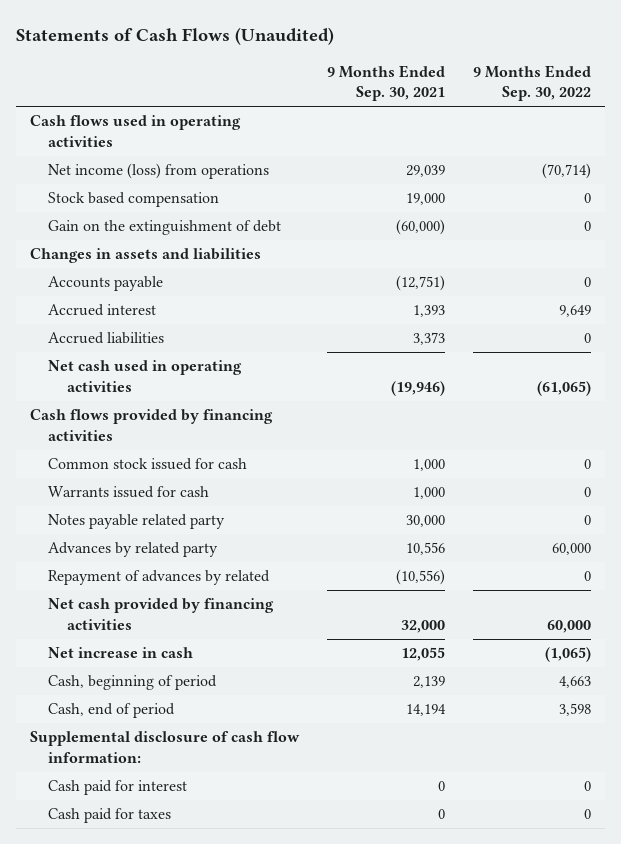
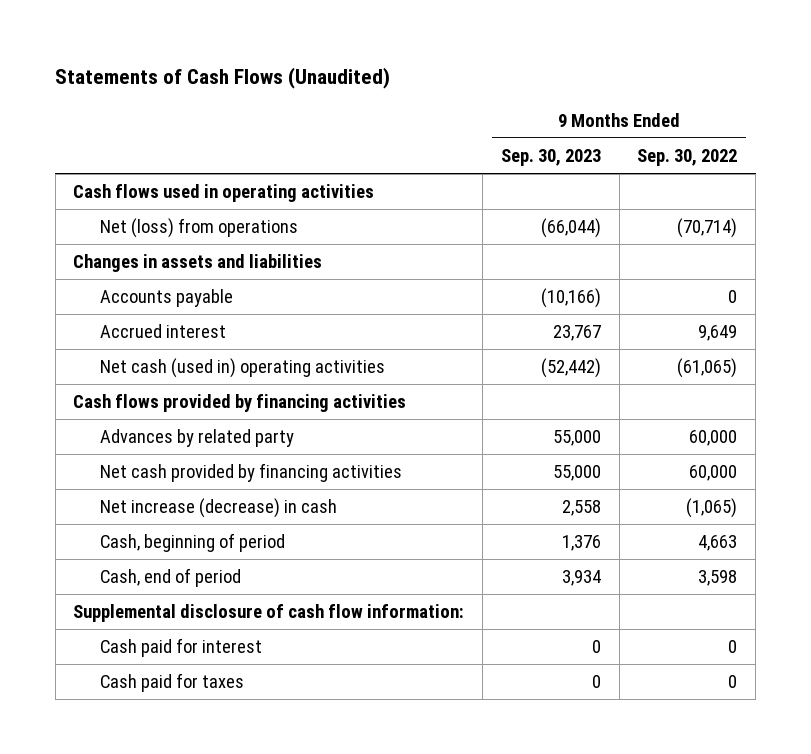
[326,64,445,102] 9 Months Ended Sep. 30, 2021 -> none
none -> [500,148,601,166] Sep. 30, 2023
[48,192,220,208] Stock based compensation -> none
[48,220,282,236] Gain on the extinguishment of debt -> none
[48,163,270,180] Net income (loss) from operations -> [99,218,298,239] Net (loss) from operations
[48,332,165,345] Accrued liabilities -> none
[48,360,243,392] Net cash used in operating activities -> [99,358,385,379] Net cash (used in) operating activities
[48,458,248,471] Common stock issued for cash -> none
[48,486,210,499] Warrants issued for cash -> none
[48,514,226,530] Notes payable related party -> none
[48,570,271,586] Repayment of advances by related -> none
[48,647,194,659] Net increase in cash -> [99,498,337,519] Net increase (decrease) in cash

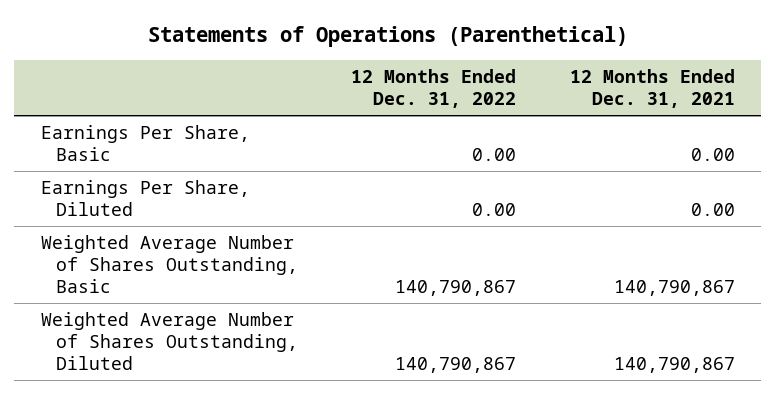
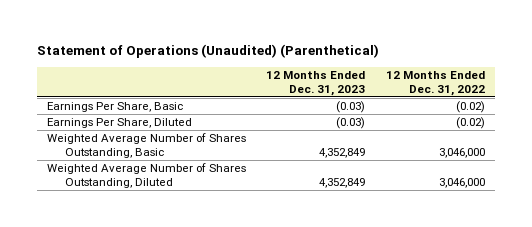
[147,26,628,48] Statements of Operations (Parenthetical) -> [37,44,380,59] Statement of Operations (Unaudited) (Parenthetical)
[569,69,735,108] 12 Months Ended Dec. 31, 2021 -> none
none -> [266,71,366,96] 12 Months Ended Dec. 31, 2023
[472,147,517,161] 0.00 -> [455,101,485,114] (0.02)
[472,202,517,216] 0.00 -> [455,117,485,130] (0.02)
[395,279,517,296] 140,790,867 -> [438,147,485,158] 3,046,000
[395,356,517,373] 140,790,867 -> [438,177,485,188] 3,046,000

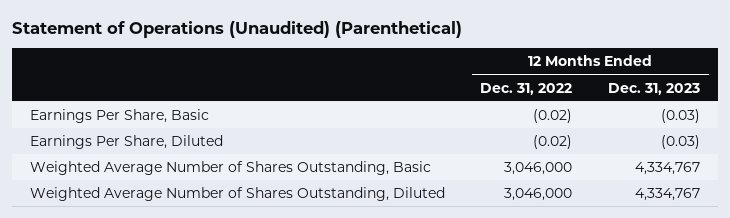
[319,147,366,158] 4,352,849 -> [635,162,701,176] 4,334,767
[319,177,366,188] 4,352,849 -> [635,188,701,202] 4,334,767

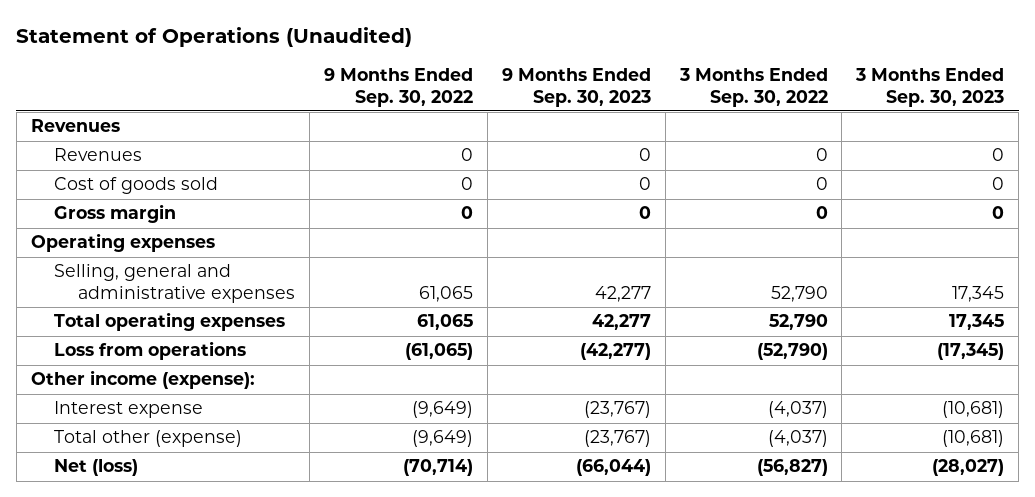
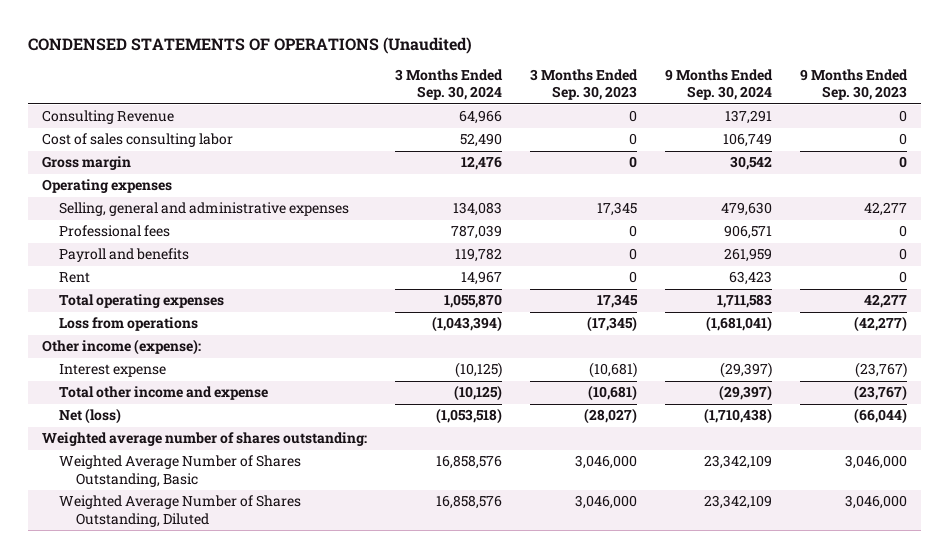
[16,27,413,48] Statement of Operations (Unaudited) -> [28,36,473,54] CONDENSED STATEMENTS OF OPERATIONS (Unaudited)
[323,68,473,107] 9 Months Ended Sep. 30, 2022 -> none
[678,68,828,107] 3 Months Ended Sep. 30, 2022 -> none
none -> [395,69,504,101] 3 Months Ended Sep. 30, 2024
none -> [665,69,774,101] 9 Months Ended Sep. 30, 2024
[30,119,120,133] Revenues -> none
[54,148,143,162] Revenues -> [42,110,175,125] Consulting Revenue
[54,177,219,195] Cost of goods sold -> [42,133,234,148] Cost of sales consulting labor
none -> [59,225,171,238] Professional fees
none -> [59,248,190,263] Payroll and benefits
none -> [59,272,91,284] Rent
[54,430,243,448] Total other (expense) -> [59,386,269,401] Total other income and expense
none -> [42,432,368,447] Weighted average number of shares outstanding:
none -> [59,455,302,487] Weighted Average Number of Shares Outstanding, Basic
none -> [59,495,302,527] Weighted Average Number of Shares Outstanding, Diluted

